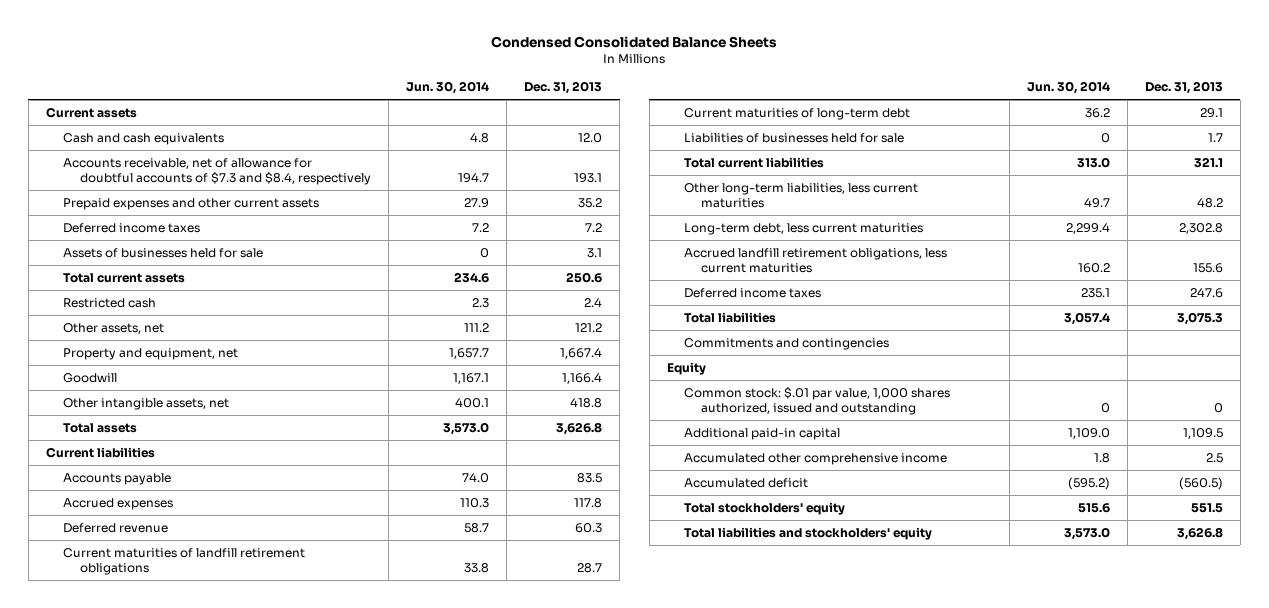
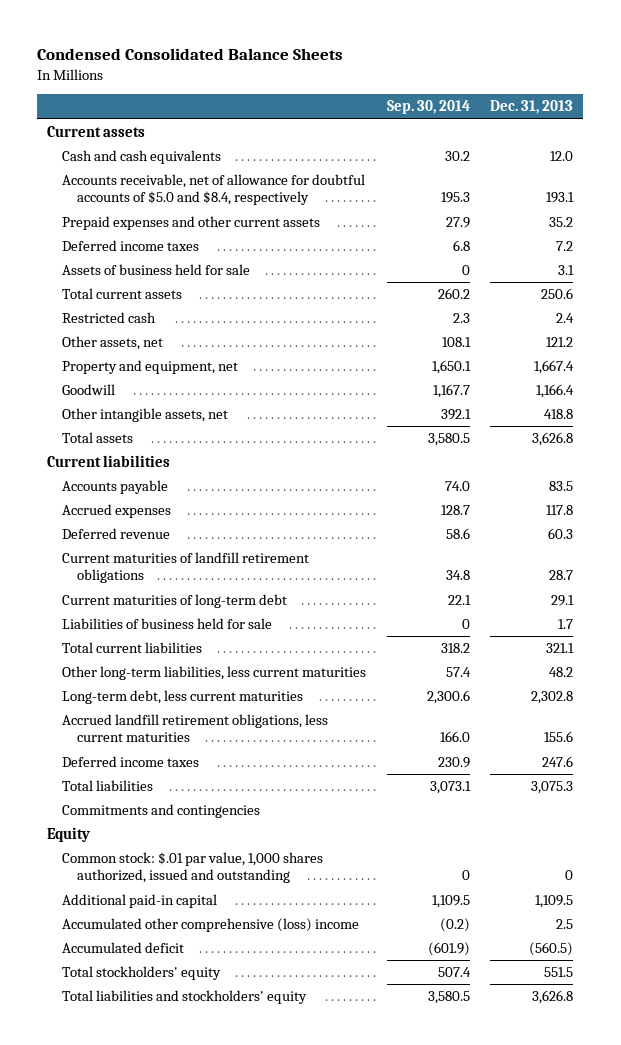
[405,80,489,94] Jun. 30, 2014 -> none
none -> [386,100,470,115] Sep. 30, 2014
[62,157,371,185] Accounts receivable, net of allowance for doubtful accounts of $7.3 and $8.4, respectively -> [62,174,366,206] Accounts receivable, net of allowance for doubtful accounts of $5.0 and $8.4, respectively
[62,247,263,258] Assets of businesses held for sale -> [62,264,251,276] Assets of business held for sale
[683,132,904,143] Liabilities of businesses held for sale -> [62,618,273,630] Liabilities of business held for sale
[683,452,947,465] Accumulated other comprehensive income -> [62,918,360,933] Accumulated other comprehensive (loss) income

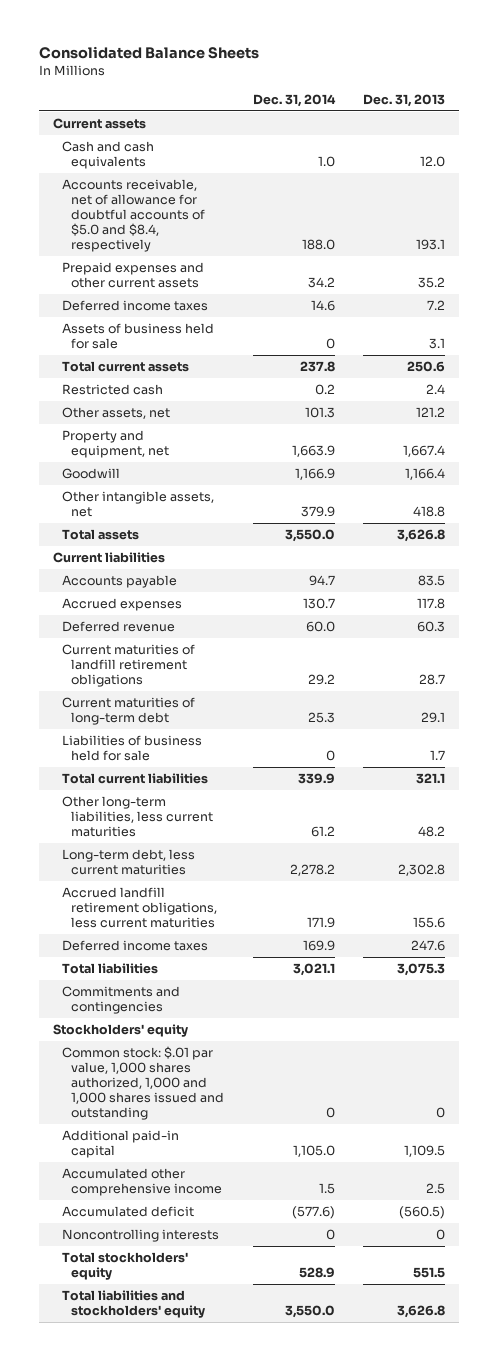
[37,47,344,60] Condensed Consolidated Balance Sheets -> [39,46,260,60] Consolidated Balance Sheets
[386,100,470,115] Sep. 30, 2014 -> none
none -> [252,93,336,107] Dec. 31, 2014
[47,827,91,843] Equity -> [53,1024,189,1038] Stockholders' equity
[62,852,324,884] Common stock: $.01 par value, 1,000 shares authorized, issued and outstanding -> [62,1046,225,1121] Common stock: $.01 par value, 1,000 shares authorized, 1,000 and 1,000 shares issued and outstanding
[62,918,360,933] Accumulated other comprehensive (loss) income -> [62,1168,223,1197] Accumulated other comprehensive income
none -> [62,1229,220,1243] Noncontrolling interests

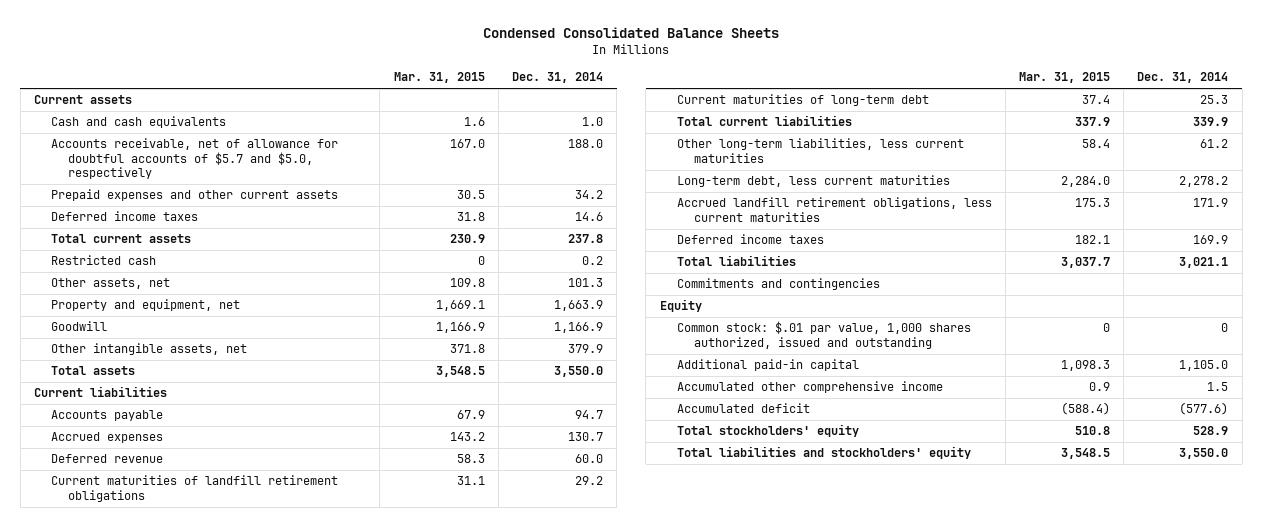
[39,46,260,60] Consolidated Balance Sheets -> [483,27,780,39] Condensed Consolidated Balance Sheets
[363,93,446,107] Dec. 31, 2013 -> none
none -> [393,72,485,84] Mar. 31, 2015
[62,179,206,253] Accounts receivable, net of allowance for doubtful accounts of $5.0 and $8.4, respectively -> [51,138,339,179] Accounts receivable, net of allowance for doubtful accounts of $5.7 and $5.0, respectively
[62,323,215,350] Assets of business held for sale -> none
[62,735,203,762] Liabilities of business held for sale -> none
[53,1024,189,1038] Stockholders' equity -> [659,299,702,313] Equity
[62,1046,225,1121] Common stock: $.01 par value, 1,000 shares authorized, 1,000 and 1,000 shares issued and outstanding -> [676,321,971,349] Common stock: $.01 par value, 1,000 shares authorized, issued and outstanding
[62,1229,220,1243] Noncontrolling interests -> none

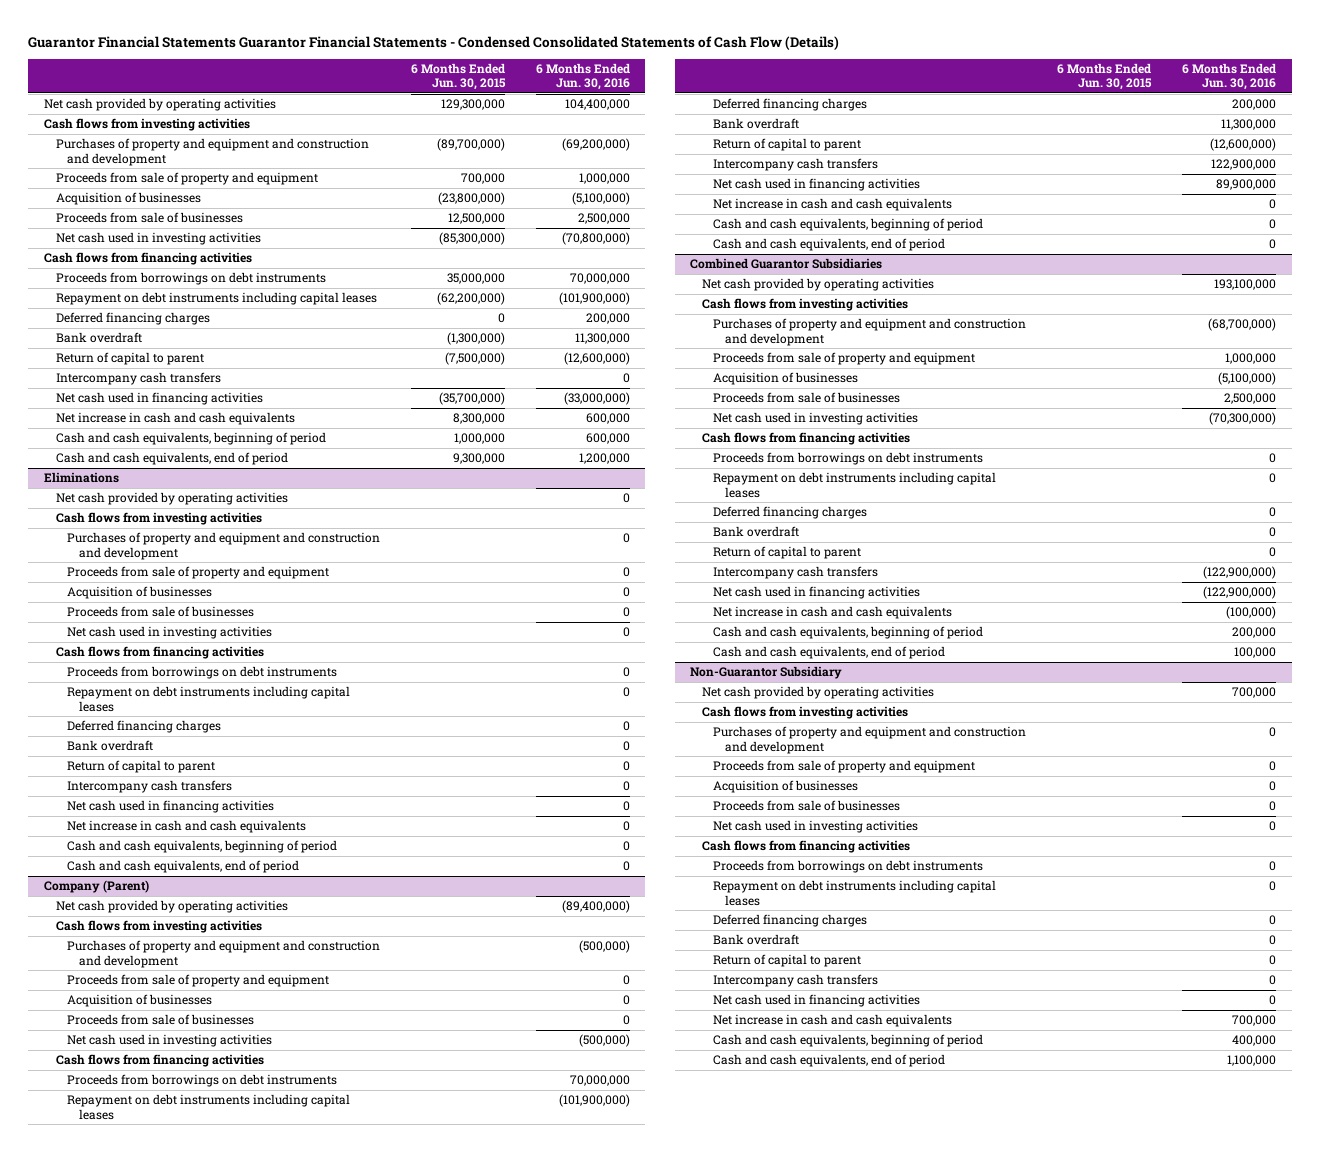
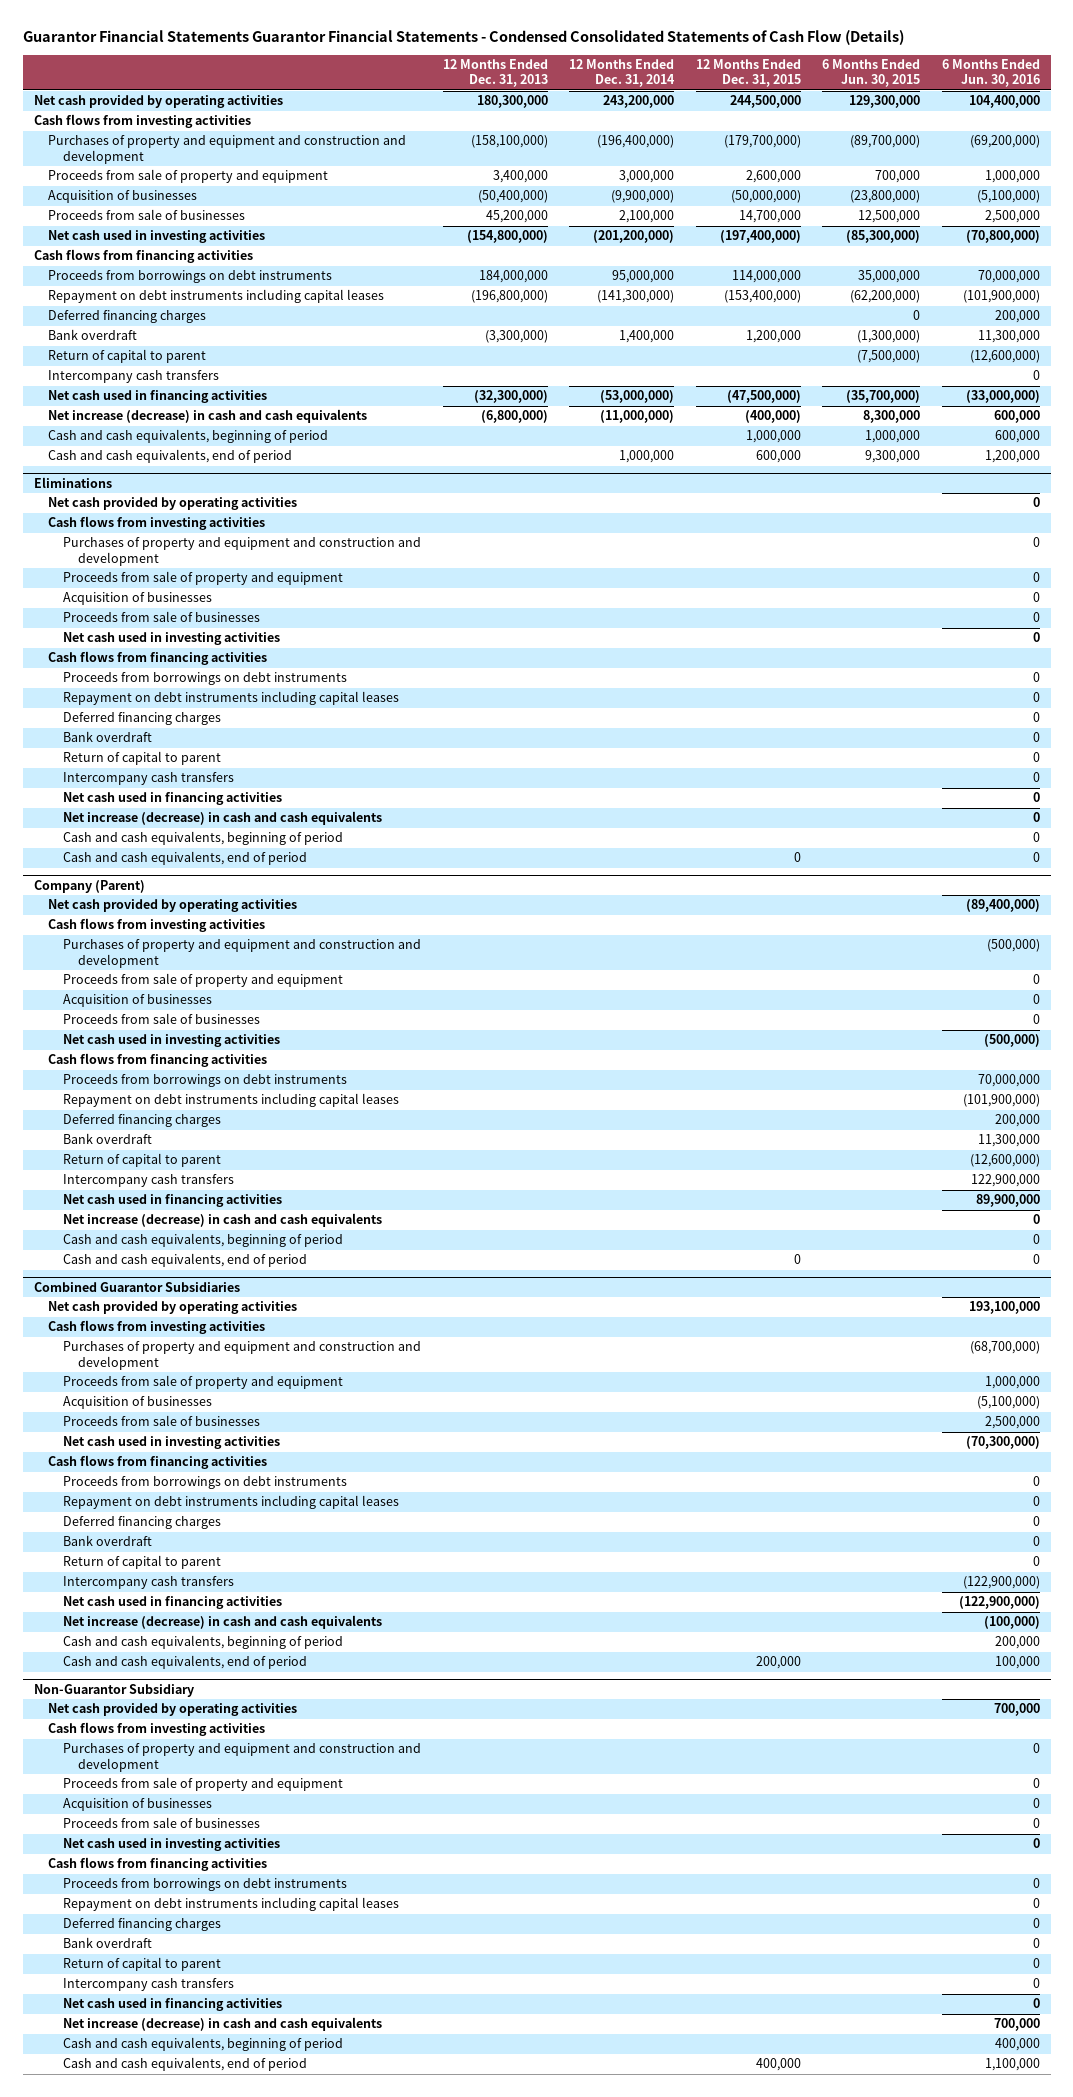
none -> [442,59,548,88] 12 Months Ended Dec. 31, 2013
none -> [569,59,676,88] 12 Months Ended Dec. 31, 2014
none -> [695,59,801,88] 12 Months Ended Dec. 31, 2015
[55,412,295,426] Net increase in cash and cash equivalents -> [48,409,368,424] Net increase (decrease) in cash and cash equivalents
[67,820,307,834] Net increase in cash and cash equivalents -> [63,811,383,826] Net increase (decrease) in cash and cash equivalents
[713,198,953,212] Net increase in cash and cash equivalents -> [63,1213,383,1228] Net increase (decrease) in cash and cash equivalents
[713,606,953,620] Net increase in cash and cash equivalents -> [63,1615,383,1630] Net increase (decrease) in cash and cash equivalents
[713,1014,953,1028] Net increase in cash and cash equivalents -> [63,2017,383,2032] Net increase (decrease) in cash and cash equivalents

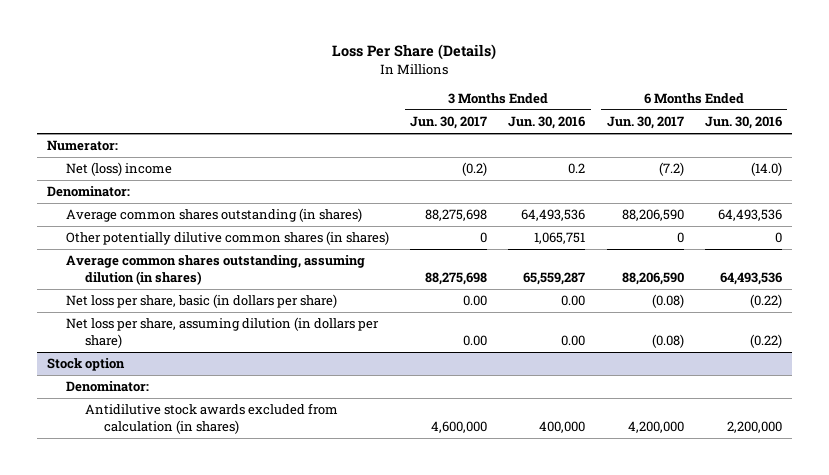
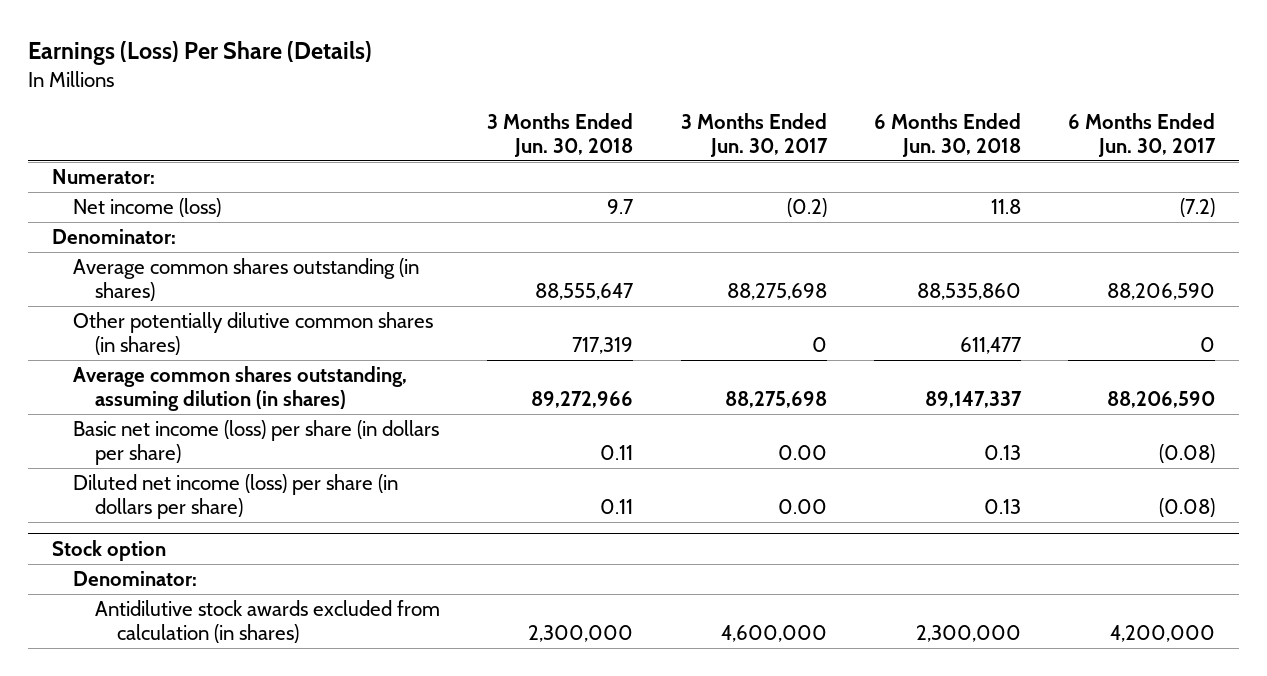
[332,44,497,61] Loss Per Share (Details) -> [27,41,372,66] Earnings (Loss) Per Share (Details)
[508,116,586,130] Jun. 30, 2016 -> none
[704,116,782,130] Jun. 30, 2016 -> none
none -> [487,113,634,157] 3 Months Ended Jun. 30, 2018
none -> [874,113,1022,157] 6 Months Ended Jun. 30, 2018
[66,162,173,177] Net (loss) income -> [73,198,222,218] Net income (loss)
[66,294,338,309] Net loss per share, basic (in dollars per share) -> [73,420,440,465] Basic net income (loss) per share (in dollars per share)
[66,317,380,348] Net loss per share, assuming dilution (in dollars per share) -> [73,474,399,519] Diluted net income (loss) per share (in dollars per share)

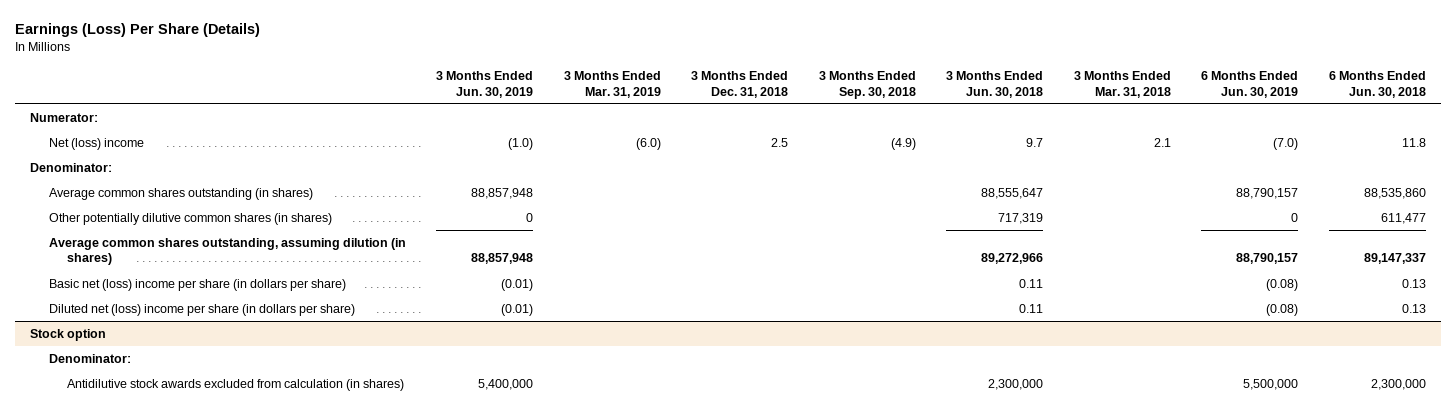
[680,113,828,157] 3 Months Ended Jun. 30, 2017 -> none
[1068,113,1217,157] 6 Months Ended Jun. 30, 2017 -> none
none -> [436,71,534,98] 3 Months Ended Jun. 30, 2019
none -> [563,71,661,98] 3 Months Ended Mar. 31, 2019
none -> [691,71,789,98] 3 Months Ended Dec. 31, 2018
none -> [818,71,916,99] 3 Months Ended Sep. 30, 2018
none -> [1073,71,1171,98] 3 Months Ended Mar. 31, 2018
none -> [1201,71,1299,98] 6 Months Ended Jun. 30, 2019
[73,198,222,218] Net income (loss) -> [48,137,144,150] Net (loss) income
[73,420,440,465] Basic net income (loss) per share (in dollars per share) -> [48,278,346,291] Basic net (loss) income per share (in dollars per share)
[73,474,399,519] Diluted net income (loss) per share (in dollars per share) -> [48,303,355,316] Diluted net (loss) income per share (in dollars per share)

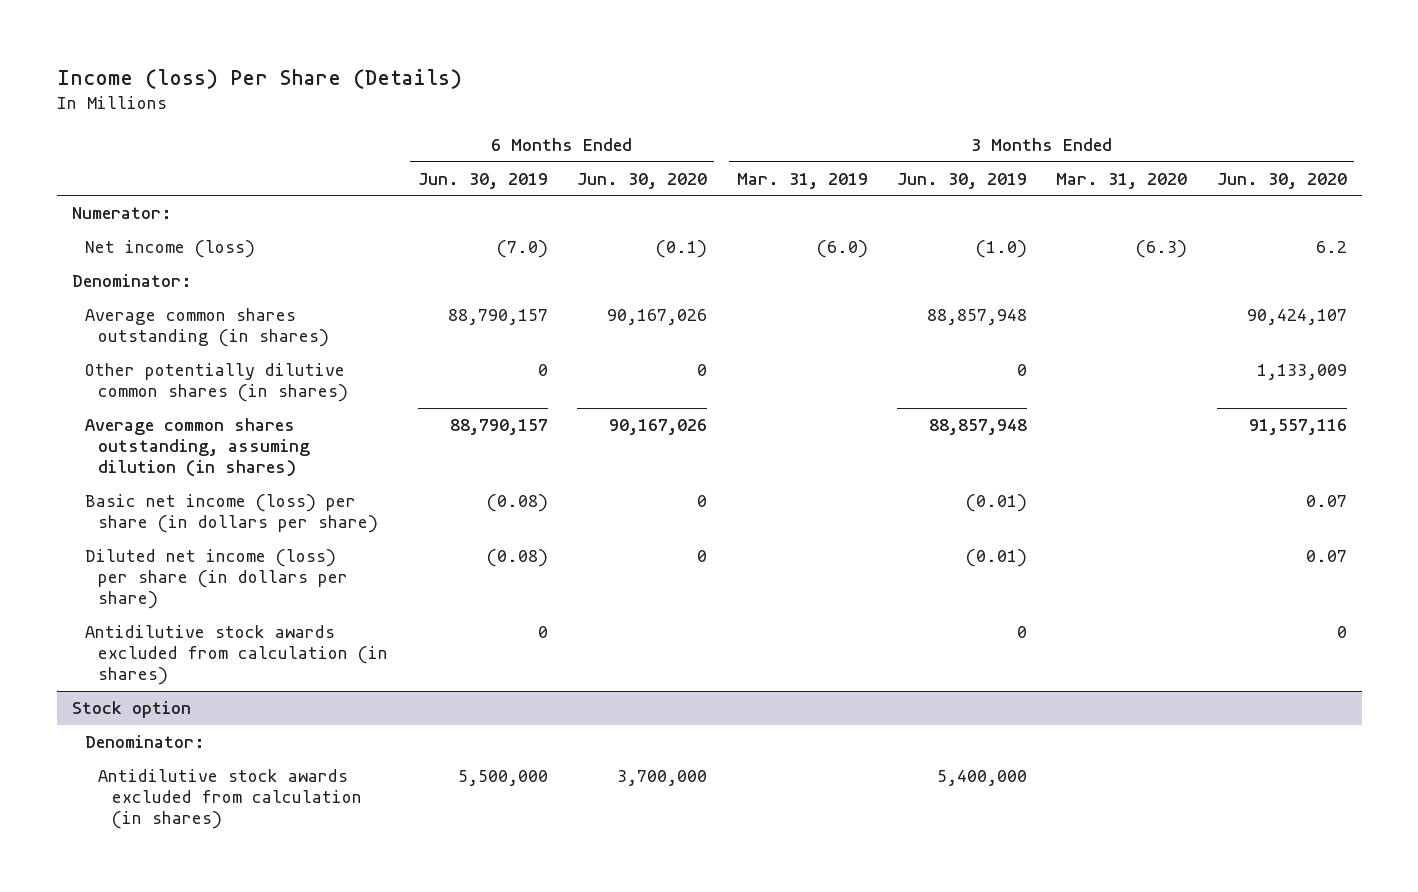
[14,22,260,37] Earnings (Loss) Per Share (Details) -> [56,69,462,90] Income (loss) Per Share (Details)
[691,71,789,98] 3 Months Ended Dec. 31, 2018 -> none
[818,71,916,99] 3 Months Ended Sep. 30, 2018 -> none
[946,71,1044,98] 3 Months Ended Jun. 30, 2018 -> none
[1073,71,1171,98] 3 Months Ended Mar. 31, 2018 -> none
[1328,71,1426,98] 6 Months Ended Jun. 30, 2018 -> none
none -> [577,172,708,189] Jun. 30, 2020
none -> [1056,172,1188,189] Mar. 31, 2020
none -> [1216,172,1347,189] Jun. 30, 2020
[48,137,144,150] Net (loss) income -> [84,240,255,259] Net income (loss)
[48,278,346,291] Basic net (loss) income per share (in dollars per share) -> [84,494,379,534] Basic net income (loss) per share (in dollars per share)
[48,303,355,316] Diluted net (loss) income per share (in dollars per share) -> [84,549,349,610] Diluted net income (loss) per share (in dollars per share)
none -> [84,625,389,686] Antidilutive stock awards excluded from calculation (in shares)

